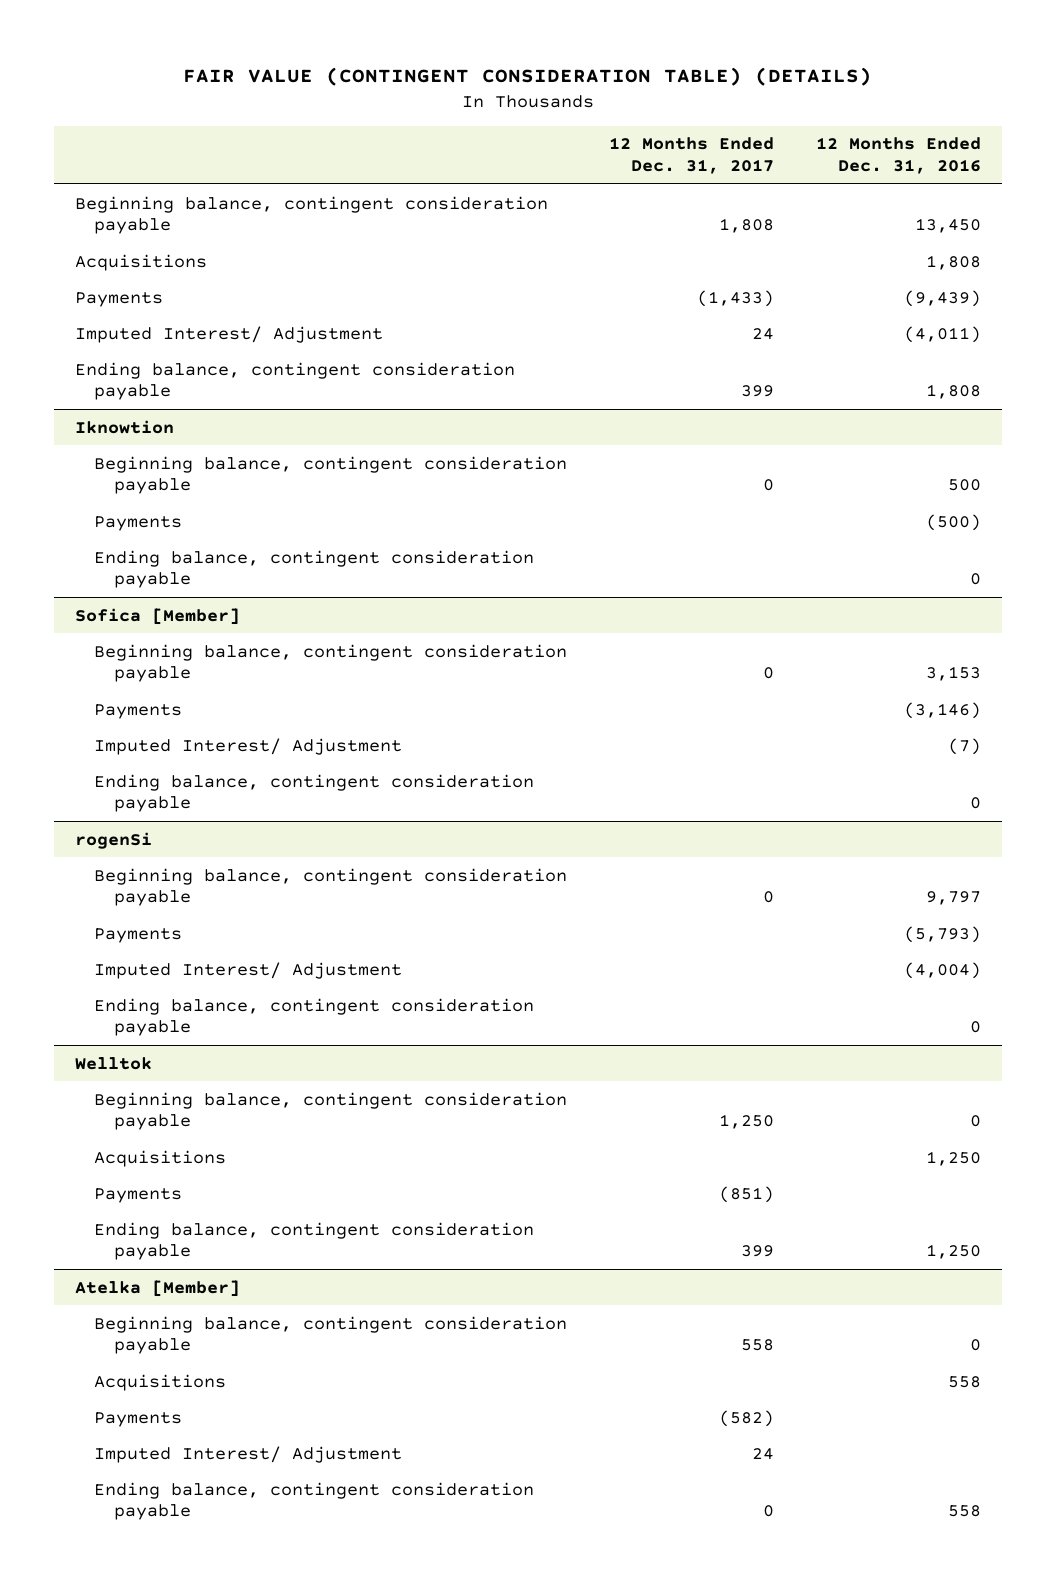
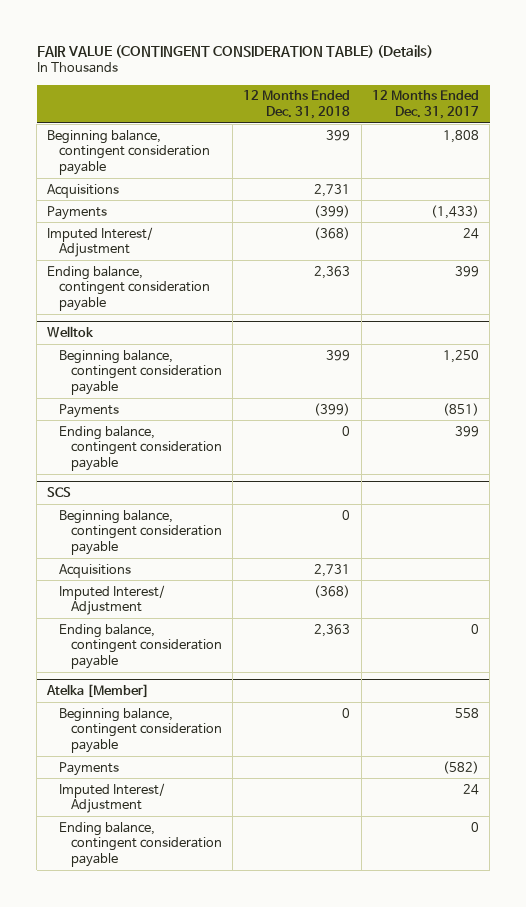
[182,67,872,87] FAIR VALUE (CONTINGENT CONSIDERATION TABLE) (DETAILS) -> [36,44,433,58] FAIR VALUE (CONTINGENT CONSIDERATION TABLE) (Details)
[815,137,981,175] 12 Months Ended Dec. 31, 2016 -> none
none -> [243,90,351,120] 12 Months Ended Dec. 31, 2018
[74,419,174,434] Iknowtion -> none
[94,455,568,495] Beginning balance, contingent consideration payable -> none
[94,515,183,531] Payments -> none
[94,549,535,589] Ending balance, contingent consideration payable -> none
[74,607,240,625] Sofica [Member] -> none
[94,643,568,683] Beginning balance, contingent consideration payable -> none
[94,703,183,719] Payments -> none
[94,737,403,755] Imputed Interest/ Adjustment -> none
[94,773,535,813] Ending balance, contingent consideration payable -> none
[74,831,152,849] rogenSi -> none
[94,867,568,907] Beginning balance, contingent consideration payable -> none
[94,927,183,943] Payments -> none
[94,961,403,979] Imputed Interest/ Adjustment -> none
[94,997,535,1037] Ending balance, contingent consideration payable -> none
[94,1149,227,1167] Acquisitions -> none
none -> [47,487,72,498] SCS
none -> [59,509,222,556] Beginning balance, contingent consideration payable
none -> [59,563,132,578] Acquisitions
none -> [59,584,166,616] Imputed Interest/ Adjustment
none -> [59,623,222,670] Ending balance, contingent consideration payable
[94,1373,227,1391] Acquisitions -> none

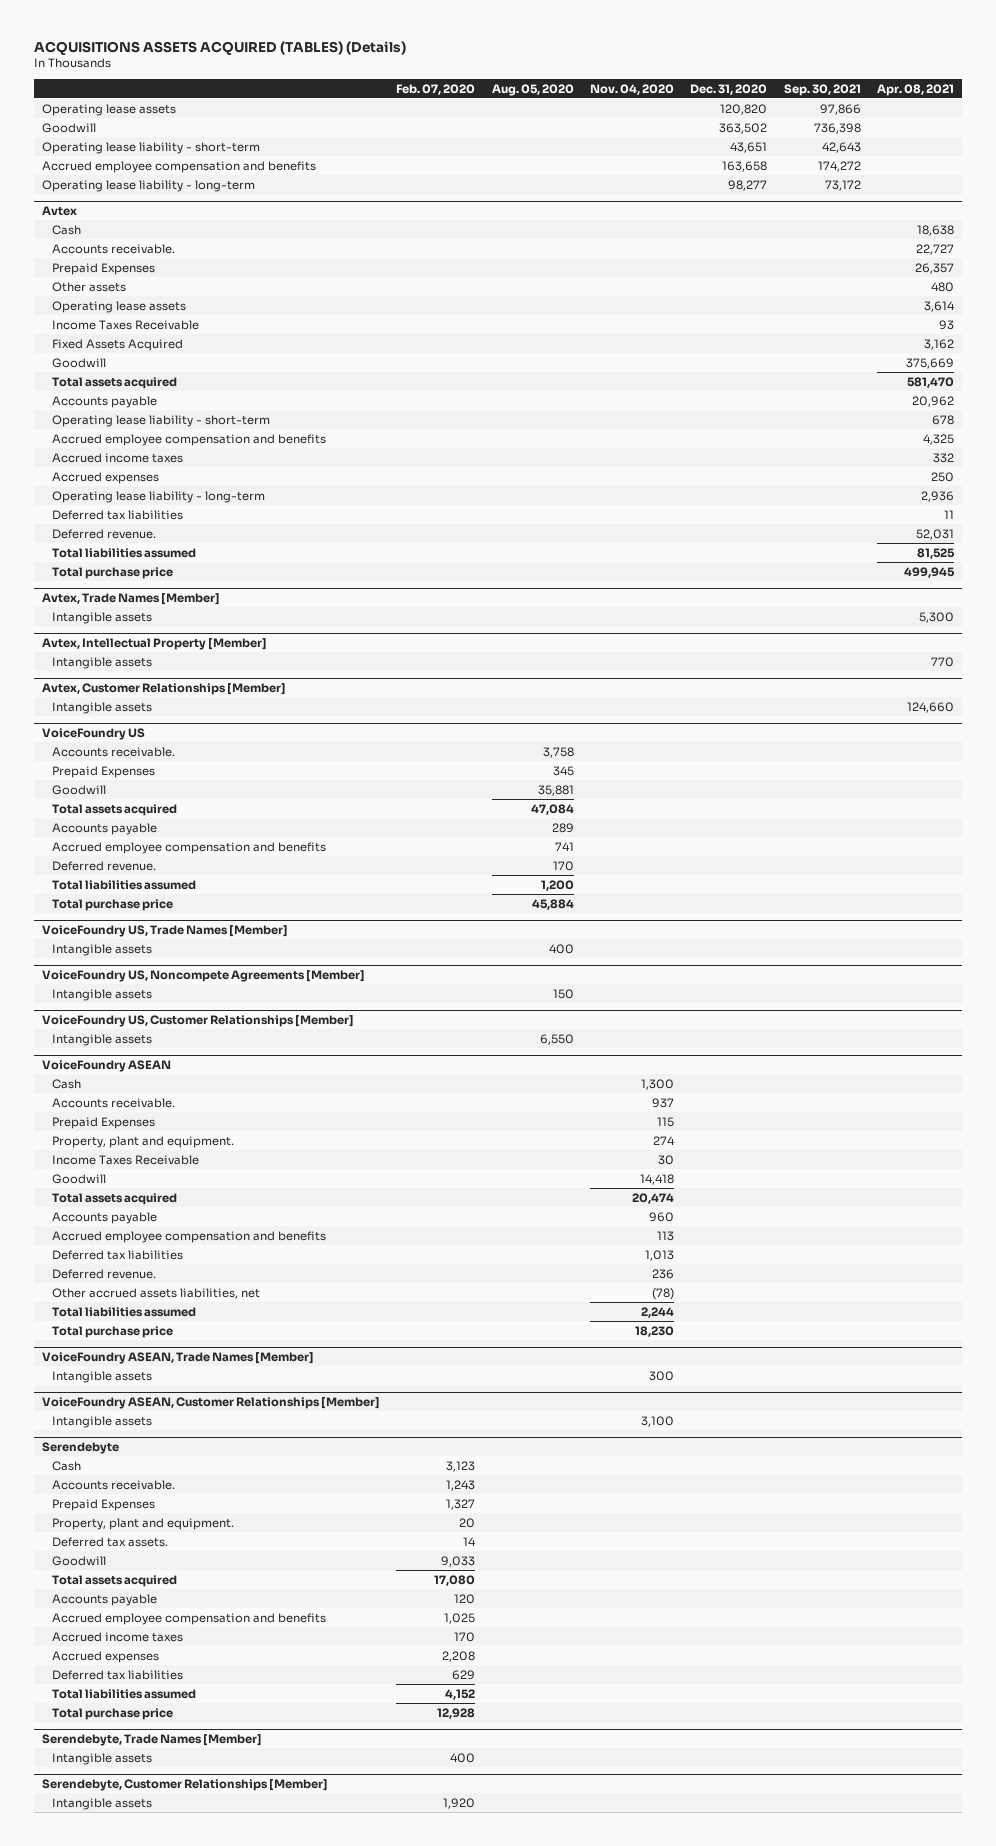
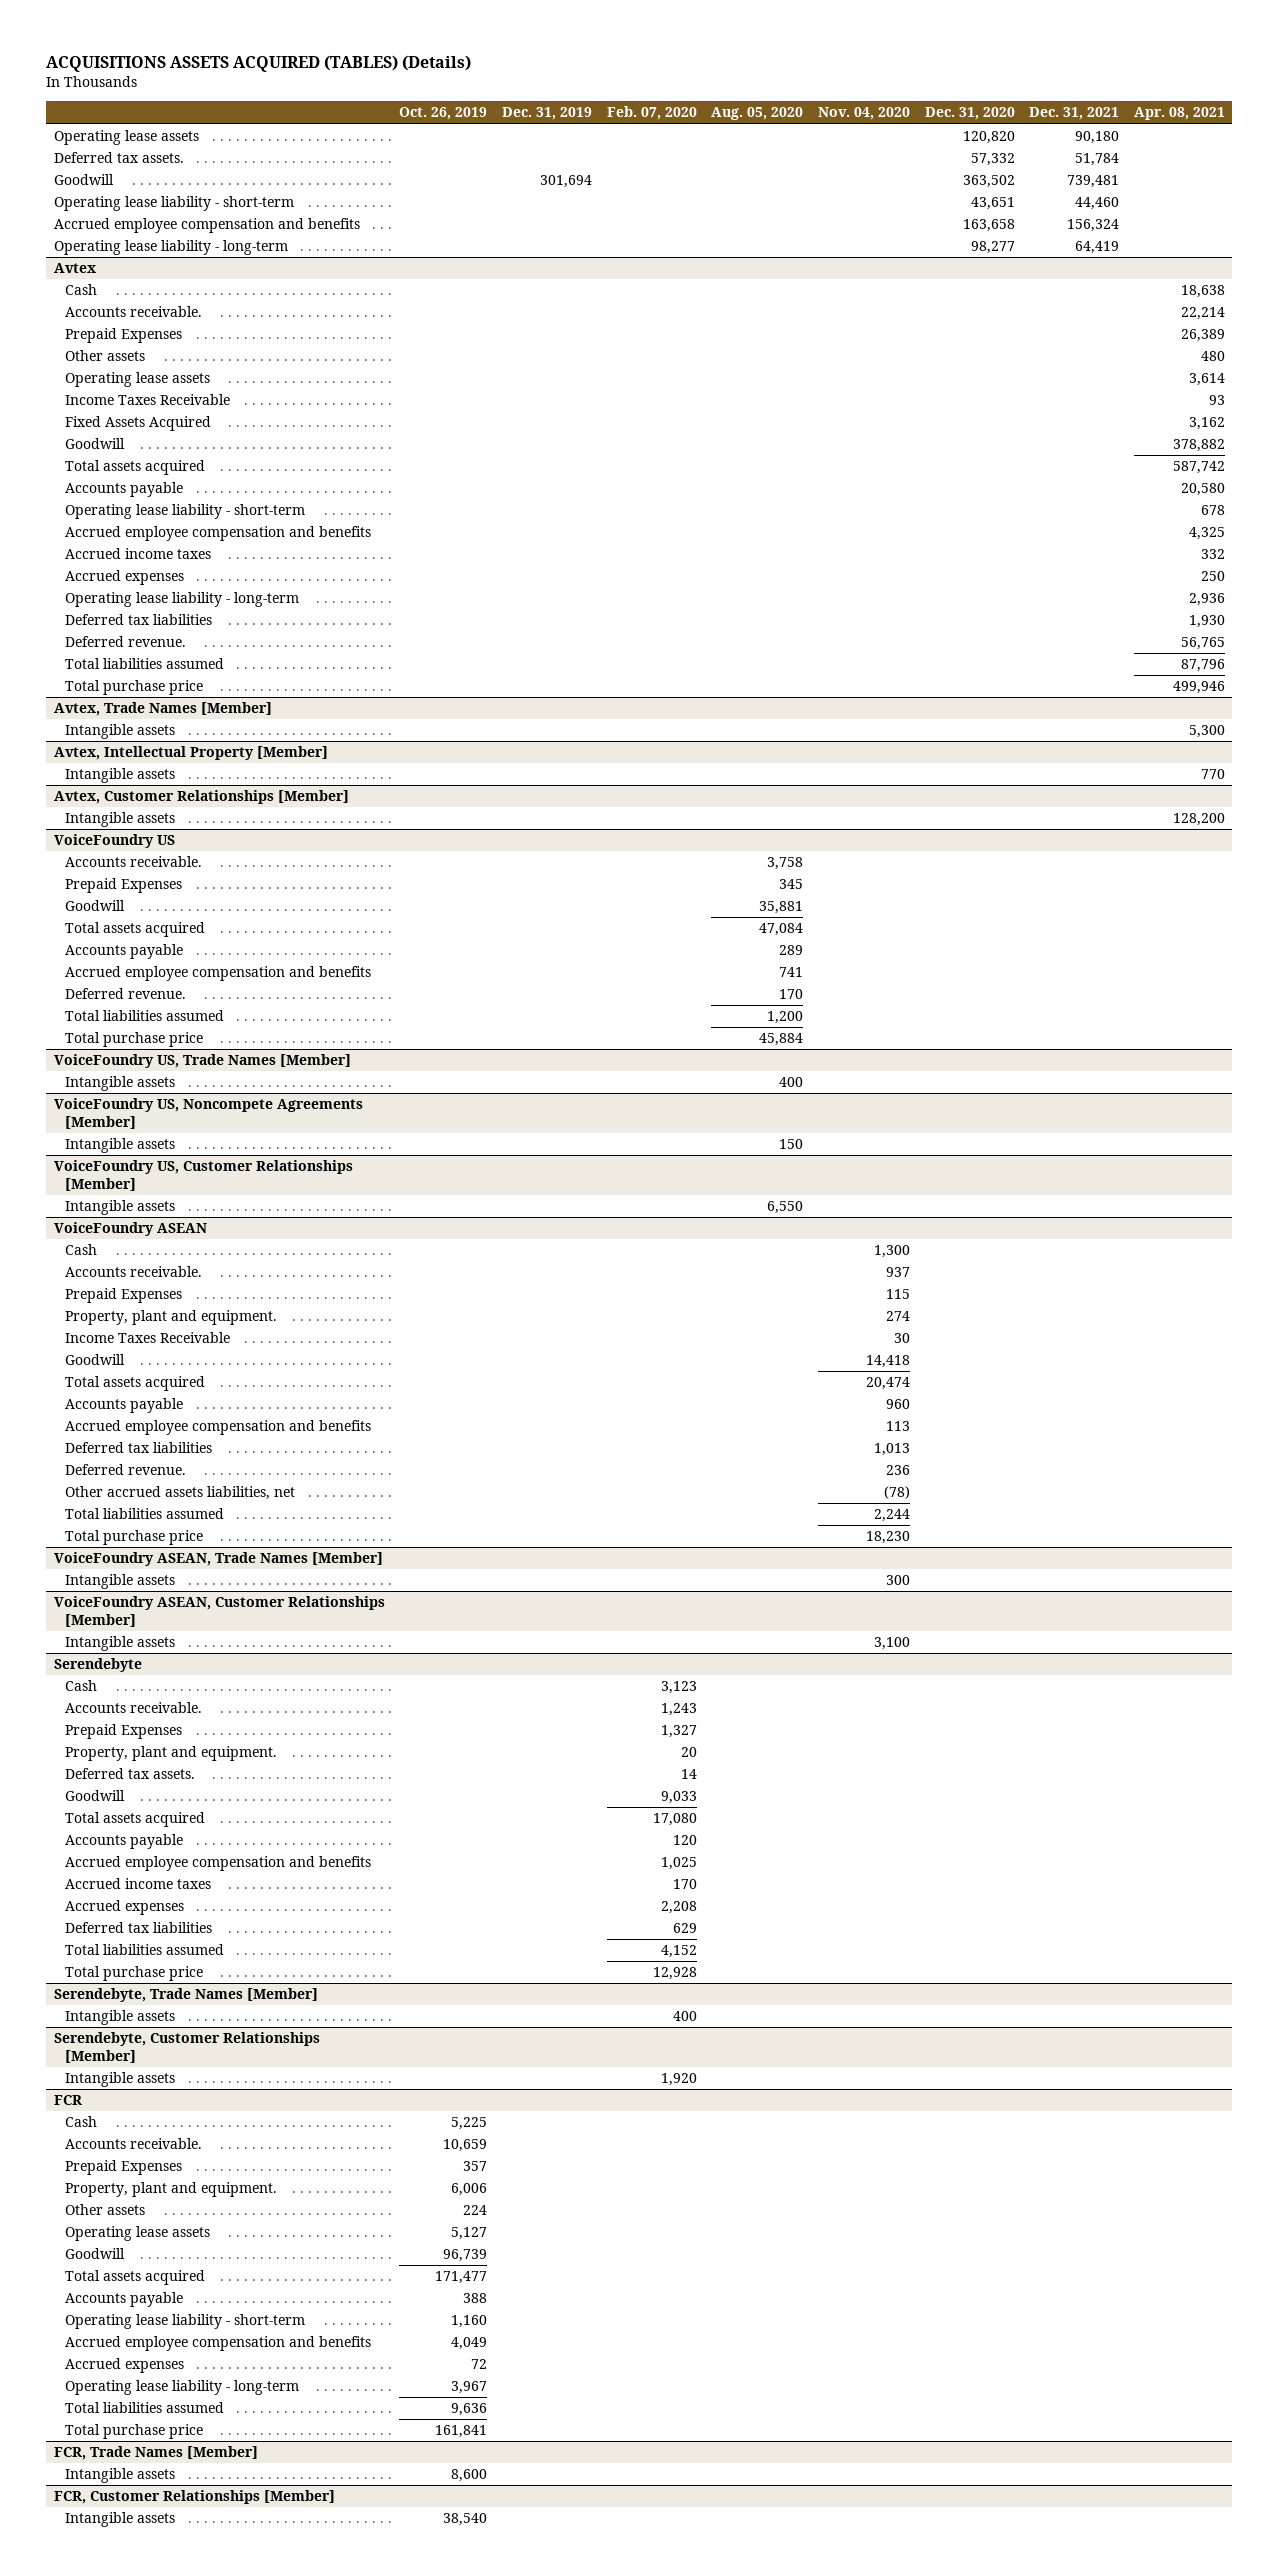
[783,83,861,96] Sep. 30, 2021 -> none
none -> [399,107,488,121] Oct. 26, 2019
none -> [501,107,592,121] Dec. 31, 2019
none -> [1029,107,1120,121] Dec. 31, 2021
none -> [53,152,184,164] Deferred tax assets.
[916,243,955,255] 22,727 -> [1180,307,1225,321] 22,214
[915,262,955,274] 26,357 -> [1180,329,1225,343] 26,389
[906,357,955,369] 375,669 -> [1172,439,1225,453] 378,882
[907,376,955,388] 581,470 -> [1172,461,1225,475] 587,742
[912,395,955,407] 20,962 -> [1180,483,1225,497] 20,580
[944,509,955,519] 11 -> [1188,615,1225,629] 1,930
[916,528,955,540] 52,031 -> [1180,637,1225,651] 56,765
[917,547,956,559] 81,525 -> [1180,659,1225,673] 87,796
[904,566,956,578] 499,945 -> [1172,681,1225,695] 499,946
[907,701,955,713] 124,660 -> [1172,813,1225,827] 128,200
none -> [53,2095,82,2106] FCR
none -> [64,2116,97,2128] Cash
none -> [64,2138,202,2150] Accounts receivable.
none -> [64,2160,182,2176] Prepaid Expenses
none -> [64,2182,277,2198] Property, plant and equipment.
none -> [64,2204,145,2216] Other assets
none -> [64,2226,210,2242] Operating lease assets
none -> [64,2248,125,2260] Goodwill
none -> [64,2270,205,2286] Total assets acquired
none -> [64,2292,183,2308] Accounts payable
none -> [64,2314,305,2330] Operating lease liability - short-term
none -> [64,2336,371,2352] Accrued employee compensation and benefits
none -> [64,2358,184,2374] Accrued expenses
none -> [64,2380,299,2396] Operating lease liability - long-term
none -> [64,2402,224,2414] Total liabilities assumed
none -> [64,2424,203,2440] Total purchase price
none -> [53,2446,258,2461] FCR, Trade Names [Member]
none -> [64,2468,175,2484] Intangible assets
none -> [53,2490,335,2505] FCR, Customer Relationships [Member]
none -> [64,2512,175,2528] Intangible assets

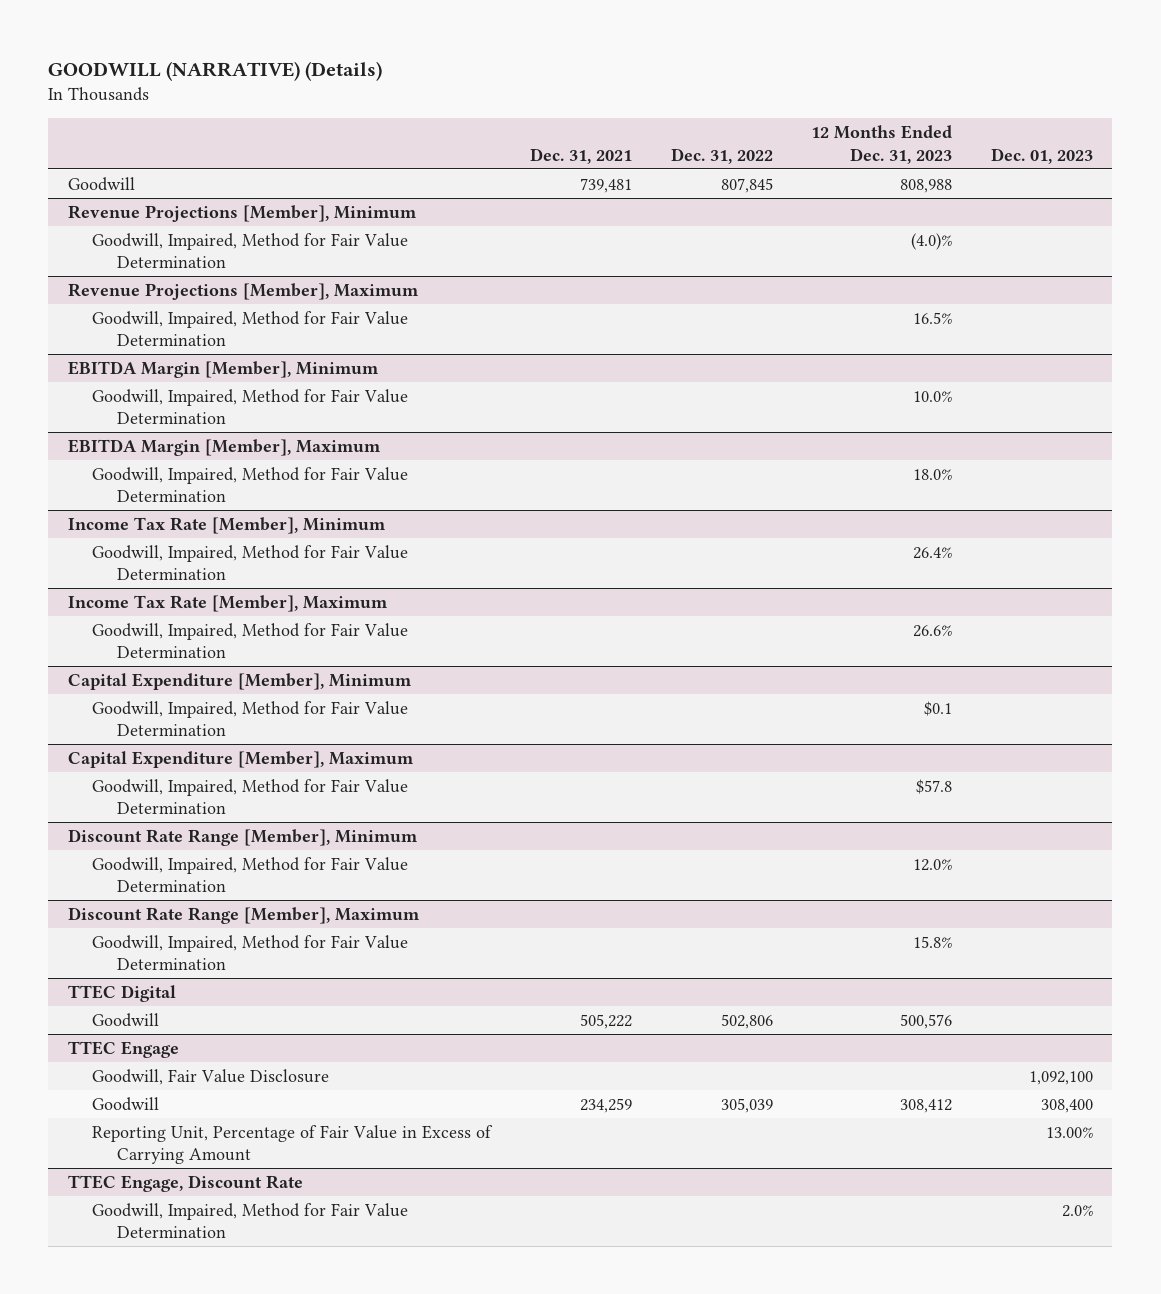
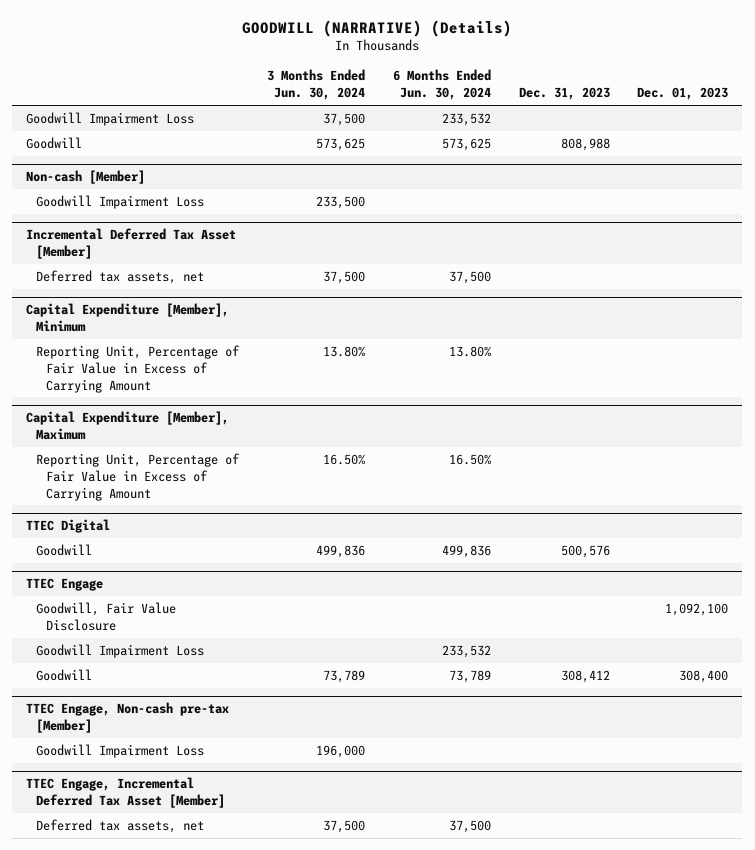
[529,147,632,164] Dec. 31, 2021 -> none
[670,147,773,164] Dec. 31, 2022 -> none
[811,125,953,164] 12 Months Ended Dec. 31, 2023 -> none
none -> [267,69,366,101] 3 Months Ended Jun. 30, 2024
none -> [392,69,491,101] 6 Months Ended Jun. 30, 2024
none -> [518,87,610,101] Dec. 31, 2023
none -> [26,112,195,127] Goodwill Impairment Loss
[67,204,417,222] Revenue Projections [Member], Minimum -> none
[92,232,409,269] Goodwill, Impaired, Method for Fair Value Determination -> none
[67,282,419,300] Revenue Projections [Member], Maximum -> none
[92,310,409,347] Goodwill, Impaired, Method for Fair Value Determination -> none
[67,360,379,378] EBITDA Margin [Member], Minimum -> none
[92,388,409,425] Goodwill, Impaired, Method for Fair Value Determination -> none
[67,438,381,456] EBITDA Margin [Member], Maximum -> none
[92,466,409,503] Goodwill, Impaired, Method for Fair Value Determination -> none
[67,516,386,534] Income Tax Rate [Member], Minimum -> none
[92,544,409,581] Goodwill, Impaired, Method for Fair Value Determination -> none
[67,594,388,612] Income Tax Rate [Member], Maximum -> none
[92,622,409,659] Goodwill, Impaired, Method for Fair Value Determination -> none
none -> [26,170,146,185] Non-cash [Member]
none -> [36,195,205,210] Goodwill Impairment Loss
none -> [26,228,237,260] Incremental Deferred Tax Asset [Member]
none -> [36,270,205,285] Deferred tax assets, net
[92,700,409,737] Goodwill, Impaired, Method for Fair Value Determination -> none
none -> [36,345,241,393] Reporting Unit, Percentage of Fair Value in Excess of Carrying Amount
[92,778,409,815] Goodwill, Impaired, Method for Fair Value Determination -> none
[67,828,418,846] Discount Rate Range [Member], Minimum -> none
[92,856,409,893] Goodwill, Impaired, Method for Fair Value Determination -> none
[67,906,420,924] Discount Rate Range [Member], Maximum -> none
[92,934,409,971] Goodwill, Impaired, Method for Fair Value Determination -> none
none -> [36,453,241,501] Reporting Unit, Percentage of Fair Value in Excess of Carrying Amount
none -> [36,644,205,659] Goodwill Impairment Loss
[92,1124,494,1165] Reporting Unit, Percentage of Fair Value in Excess of Carrying Amount -> none
[67,1174,303,1192] TTEC Engage, Discount Rate -> none
[92,1202,409,1239] Goodwill, Impaired, Method for Fair Value Determination -> none
none -> [26,702,230,734] TTEC Engage, Non-cash pre-tax [Member]
none -> [36,744,205,759] Goodwill Impairment Loss
none -> [26,777,226,809] TTEC Engage, Incremental Deferred Tax Asset [Member]
none -> [36,819,205,834] Deferred tax assets, net

